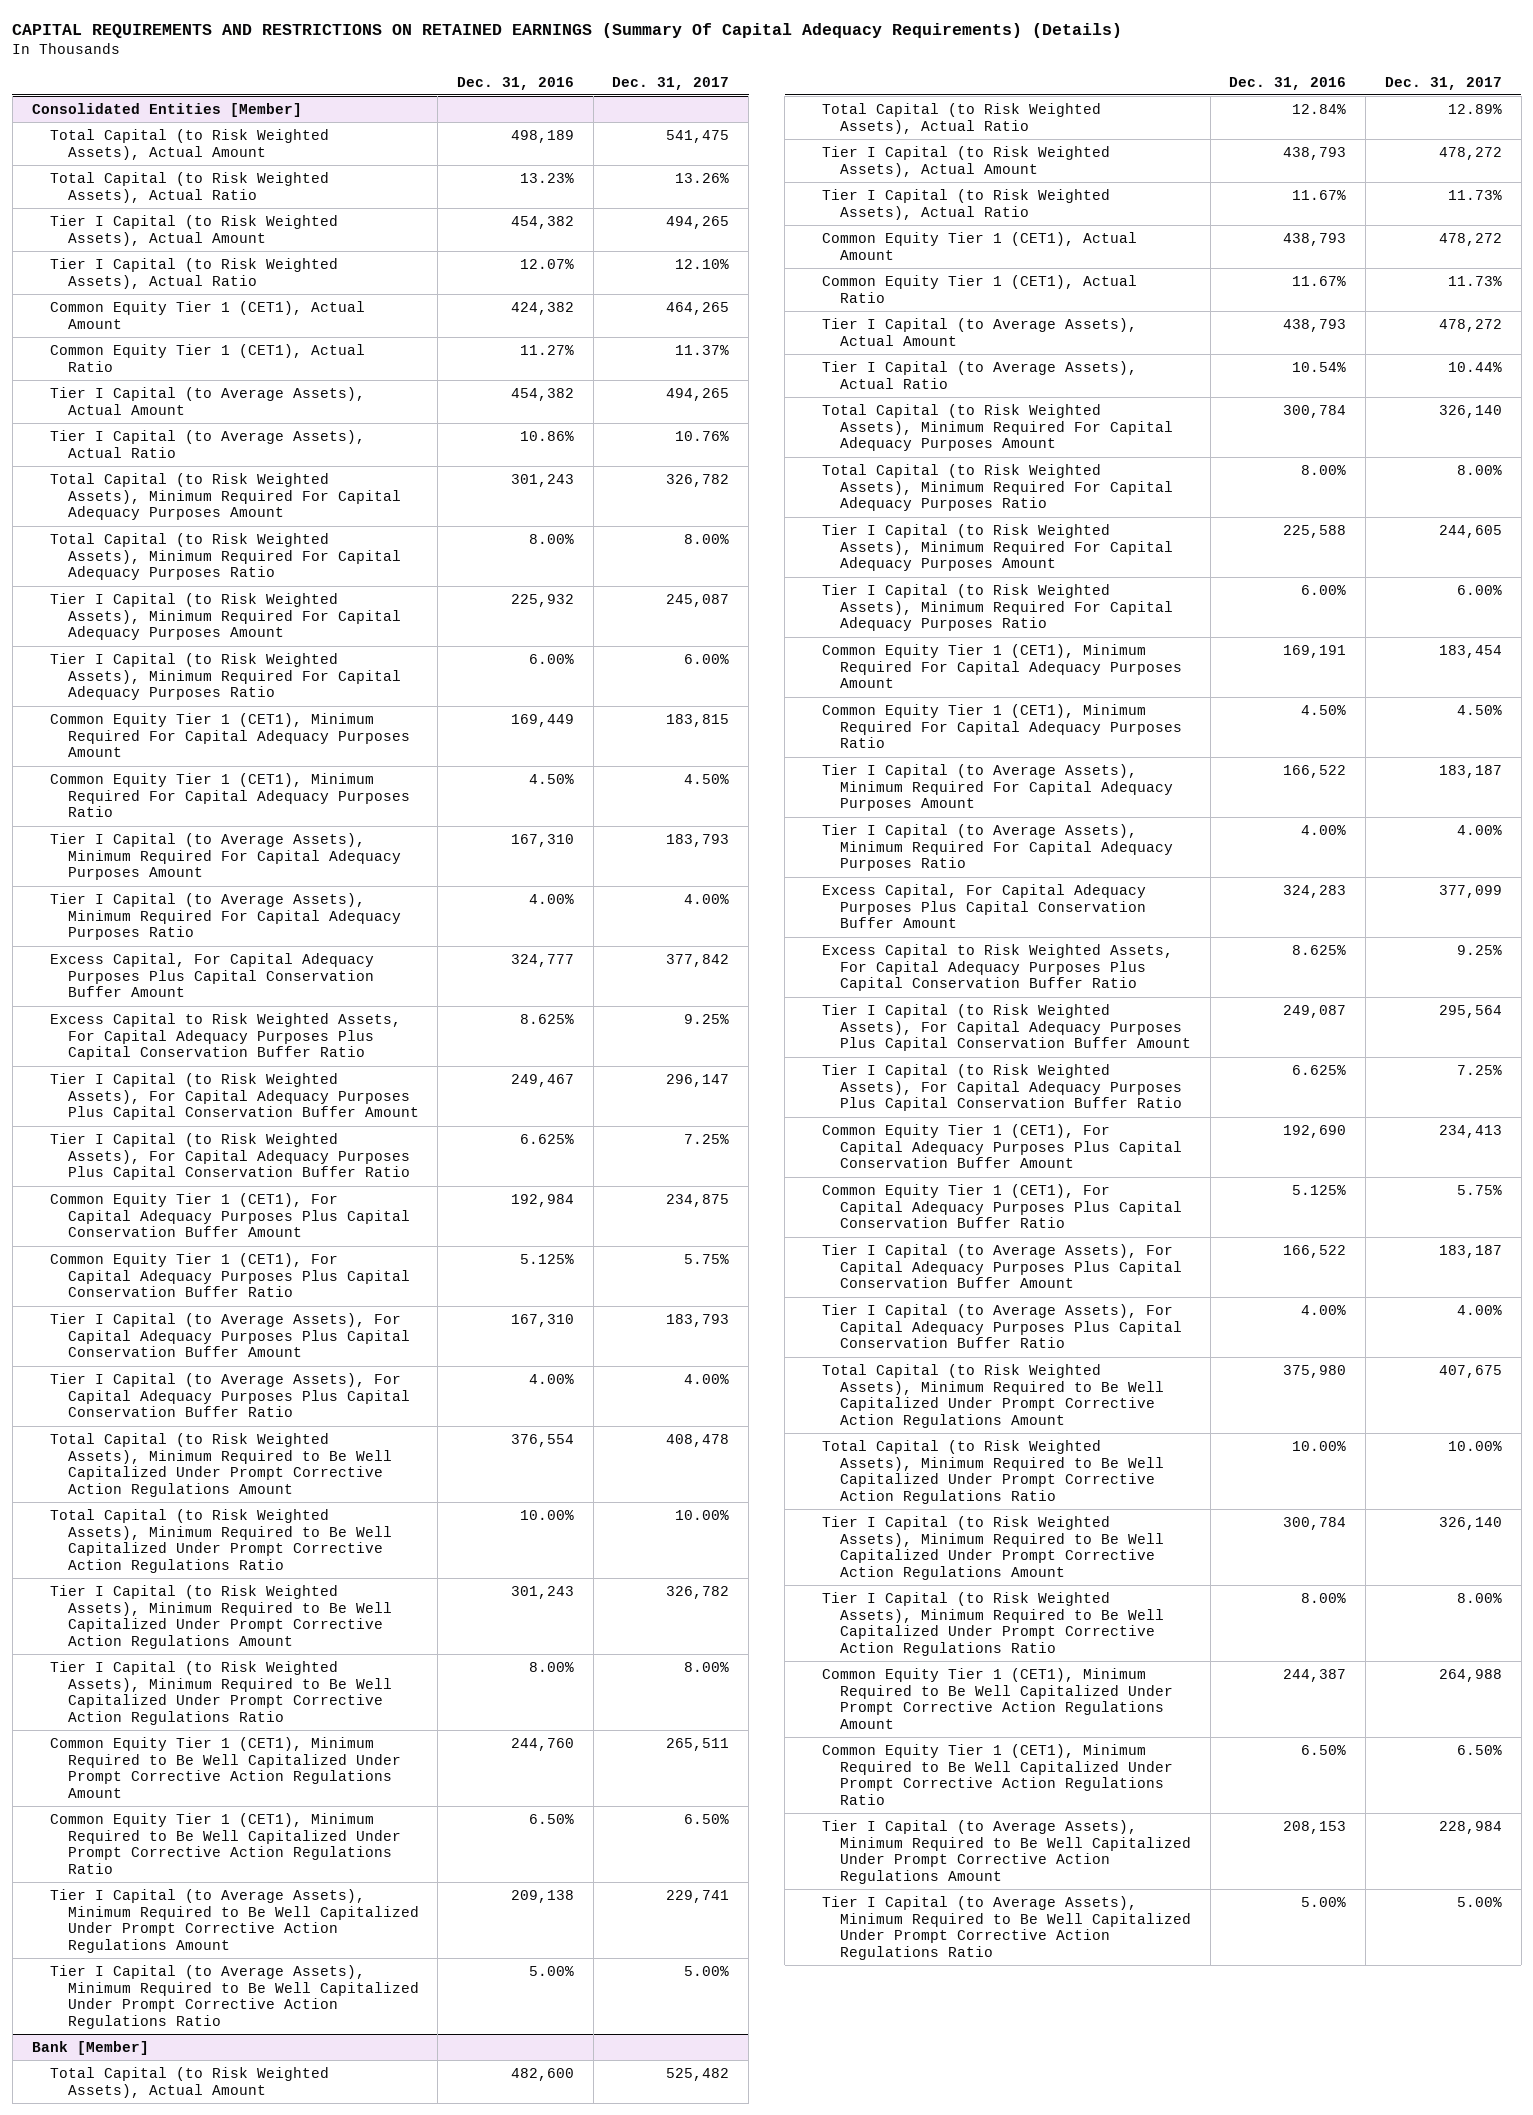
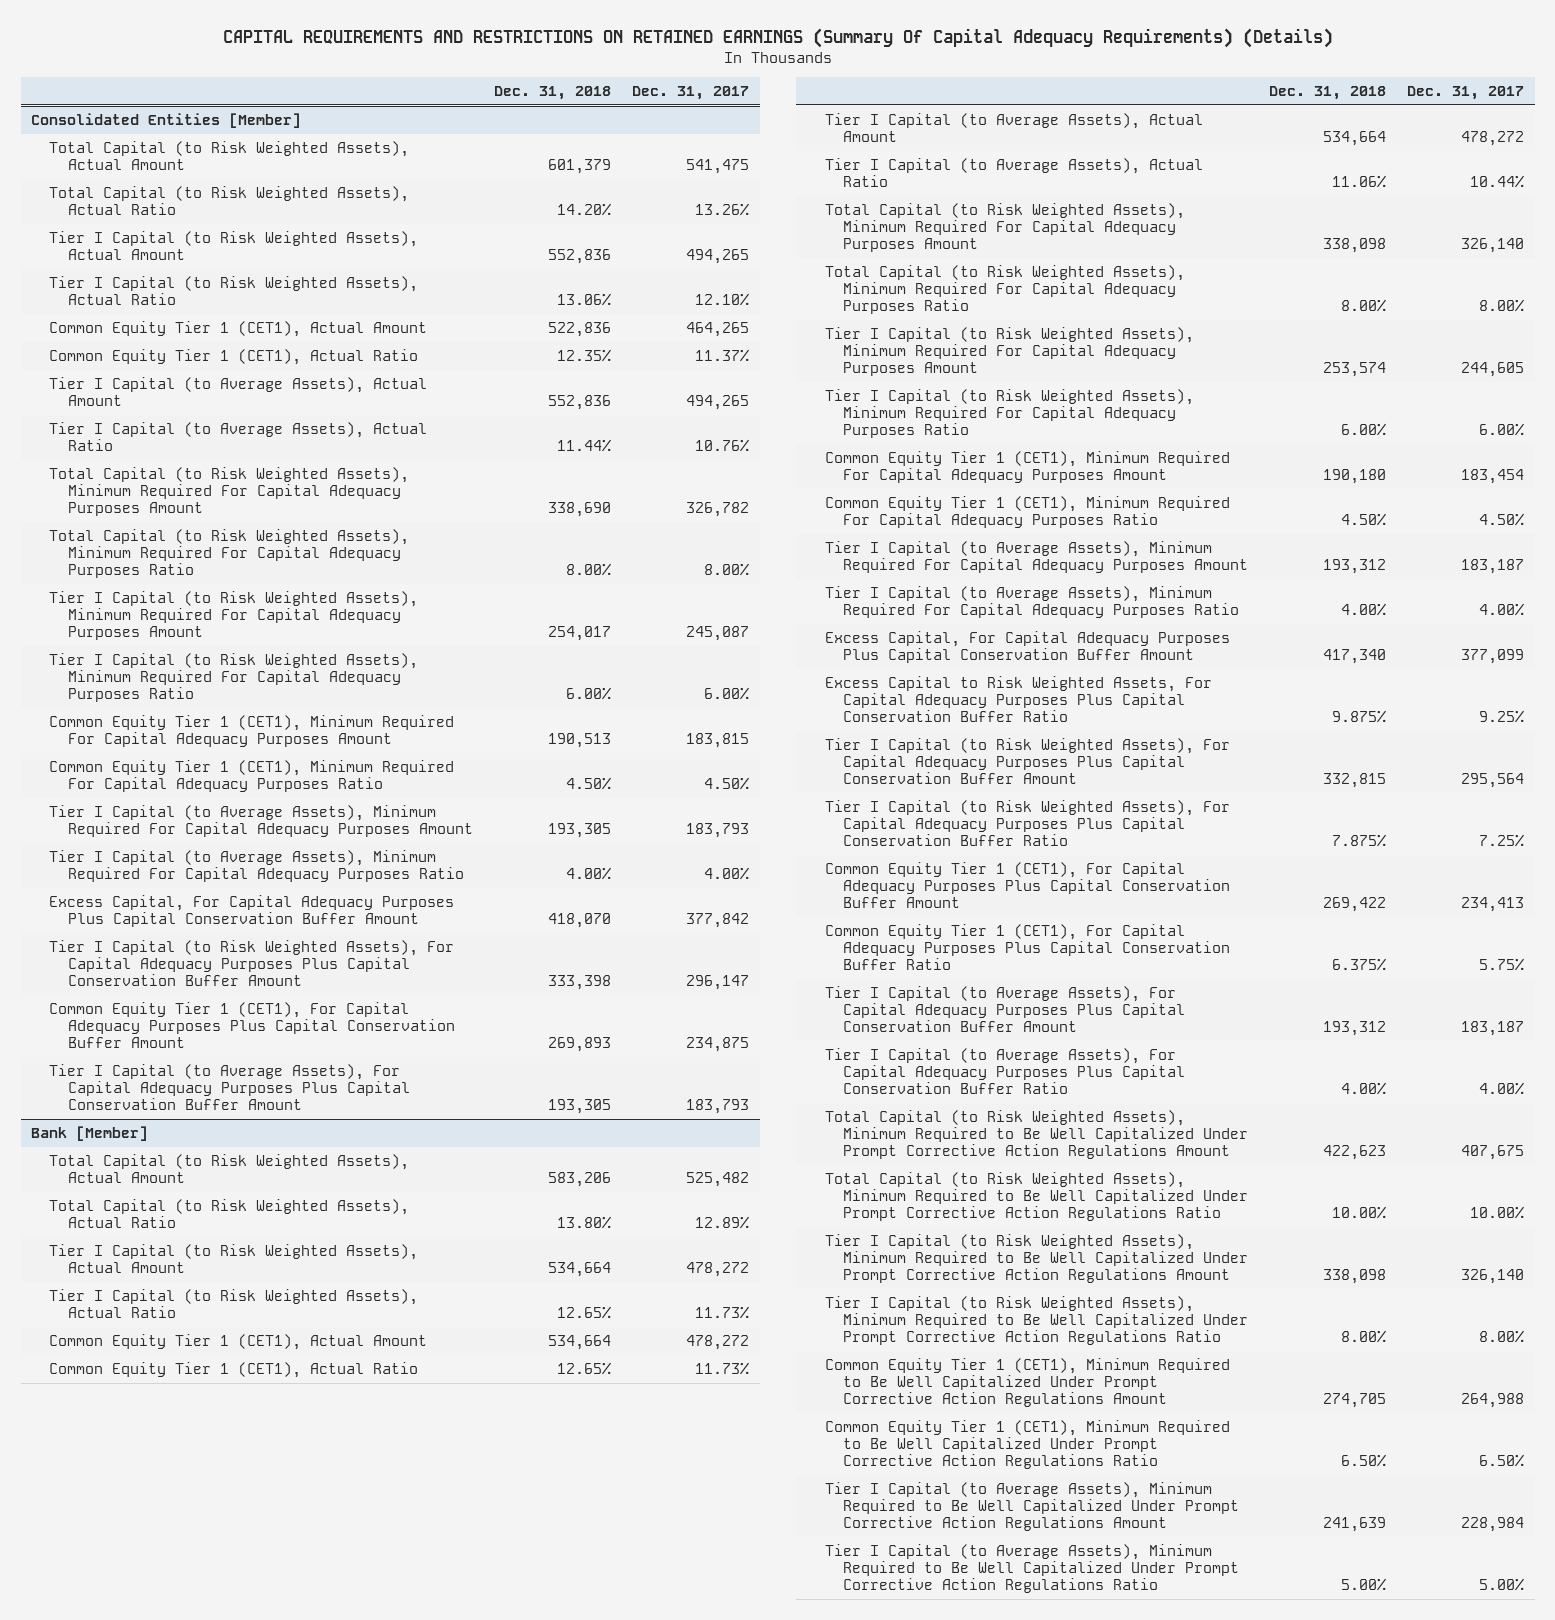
[456,76,574,90] Dec. 31, 2016 -> none
none -> [493,86,611,101] Dec. 31, 2018
[49,1012,401,1061] Excess Capital to Risk Weighted Assets, For Capital Adequacy Purposes Plus Capital Conservation Buffer Ratio -> none
[49,1132,410,1181] Tier I Capital (to Risk Weighted Assets), For Capital Adequacy Purposes Plus Capital Conservation Buffer Ratio -> none
[49,1252,410,1298] Common Equity Tier 1 (CET1), For Capital Adequacy Purposes Plus Capital Conservation Buffer Ratio -> none
[49,1372,410,1418] Tier I Capital (to Average Assets), For Capital Adequacy Purposes Plus Capital Conservation Buffer Ratio -> none
[49,1432,392,1498] Total Capital (to Risk Weighted Assets), Minimum Required to Be Well Capitalized Under Prompt Corrective Action Regulations Amount -> none
[49,1508,392,1574] Total Capital (to Risk Weighted Assets), Minimum Required to Be Well Capitalized Under Prompt Corrective Action Regulations Ratio -> none
[49,1584,392,1650] Tier I Capital (to Risk Weighted Assets), Minimum Required to Be Well Capitalized Under Prompt Corrective Action Regulations Amount -> none
[49,1660,392,1726] Tier I Capital (to Risk Weighted Assets), Minimum Required to Be Well Capitalized Under Prompt Corrective Action Regulations Ratio -> none
[49,1736,401,1799] Common Equity Tier 1 (CET1), Minimum Required to Be Well Capitalized Under Prompt Corrective Action Regulations Amount -> none
[49,1812,401,1875] Common Equity Tier 1 (CET1), Minimum Required to Be Well Capitalized Under Prompt Corrective Action Regulations Ratio -> none
[49,1888,419,1954] Tier I Capital (to Average Assets), Minimum Required to Be Well Capitalized Under Prompt Corrective Action Regulations Amount -> none
[49,1964,419,2030] Tier I Capital (to Average Assets), Minimum Required to Be Well Capitalized Under Prompt Corrective Action Regulations Ratio -> none

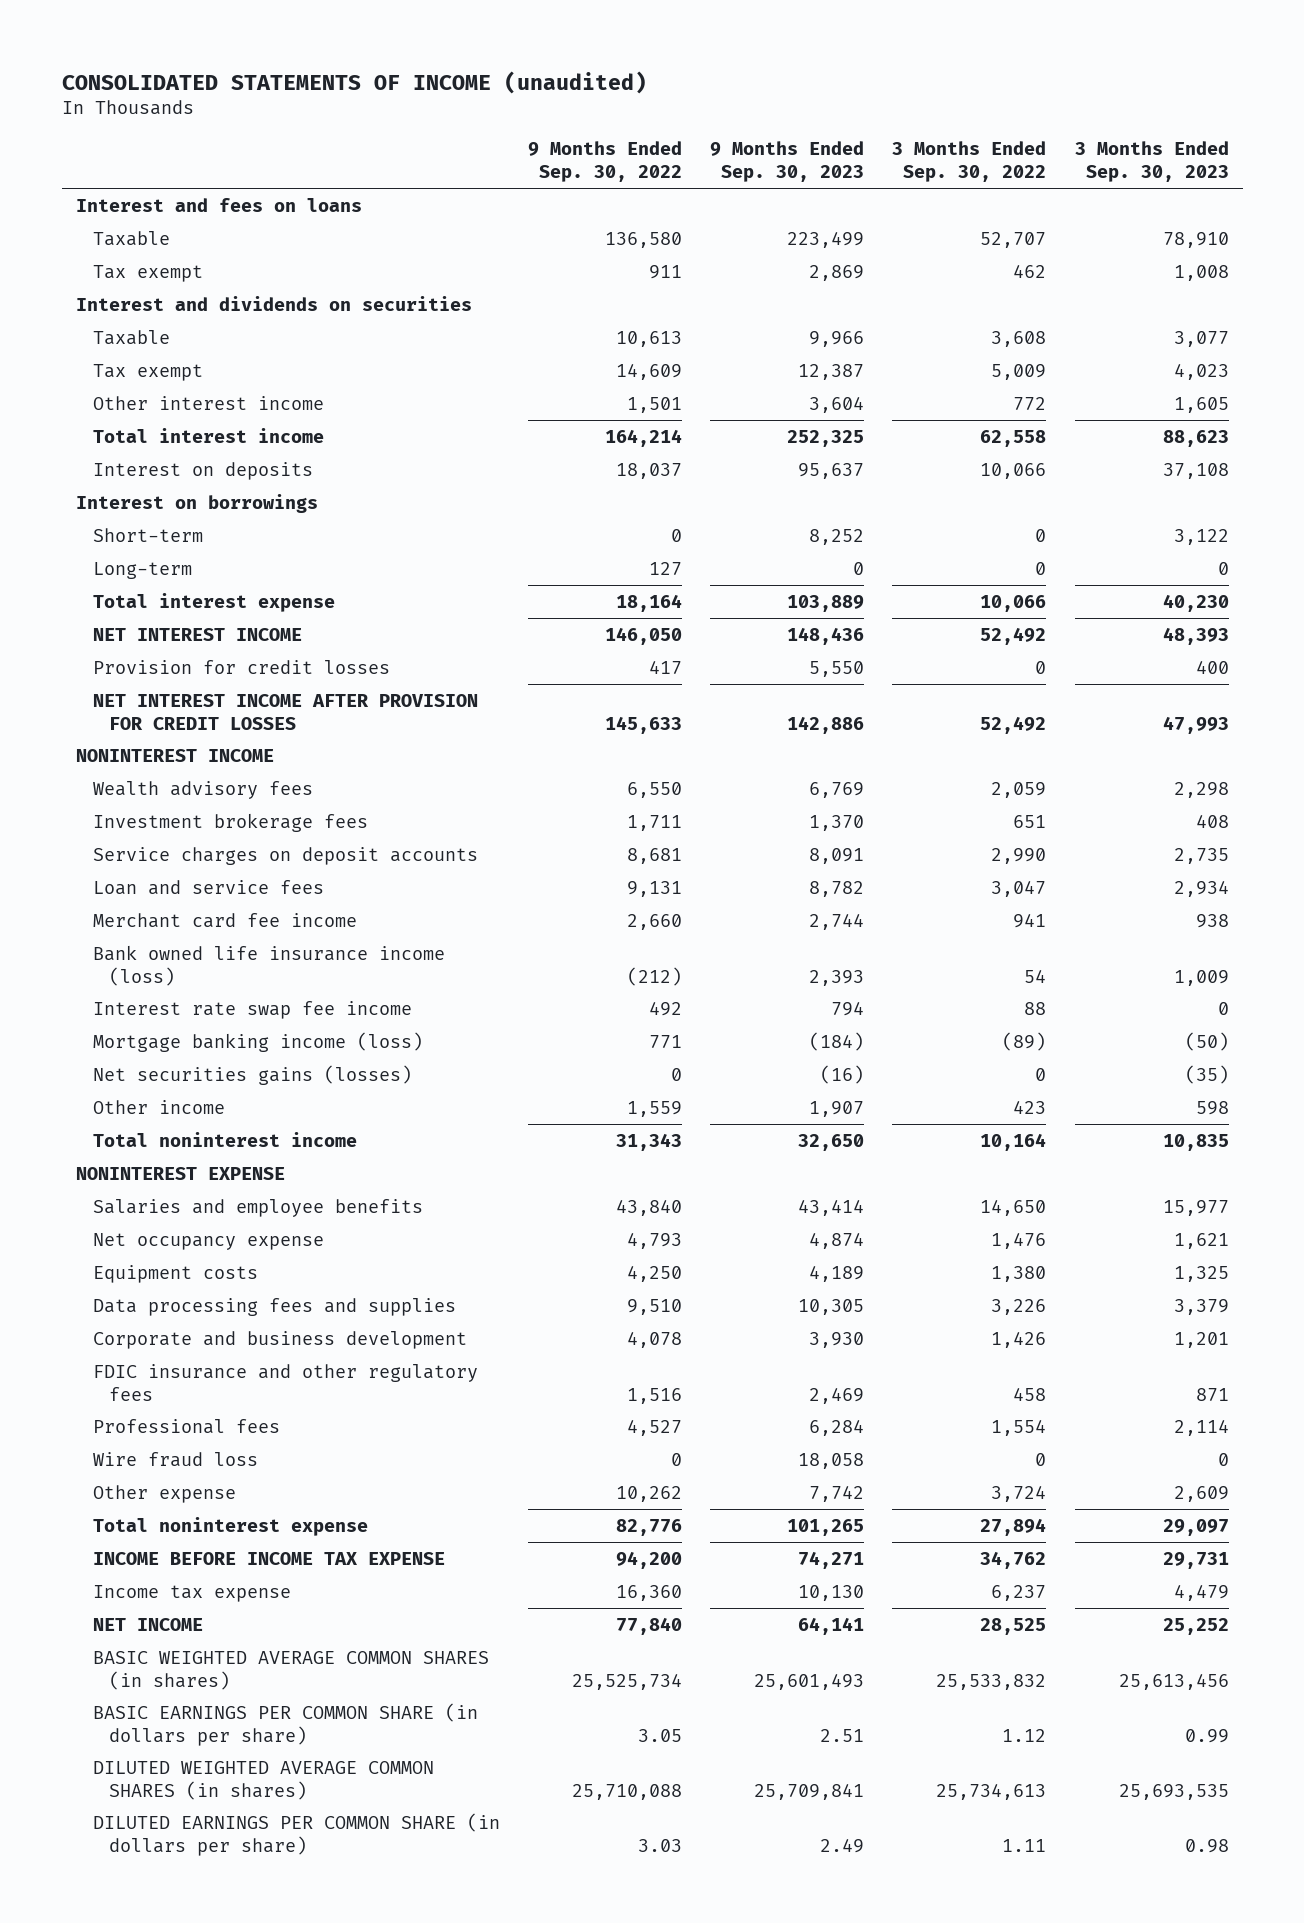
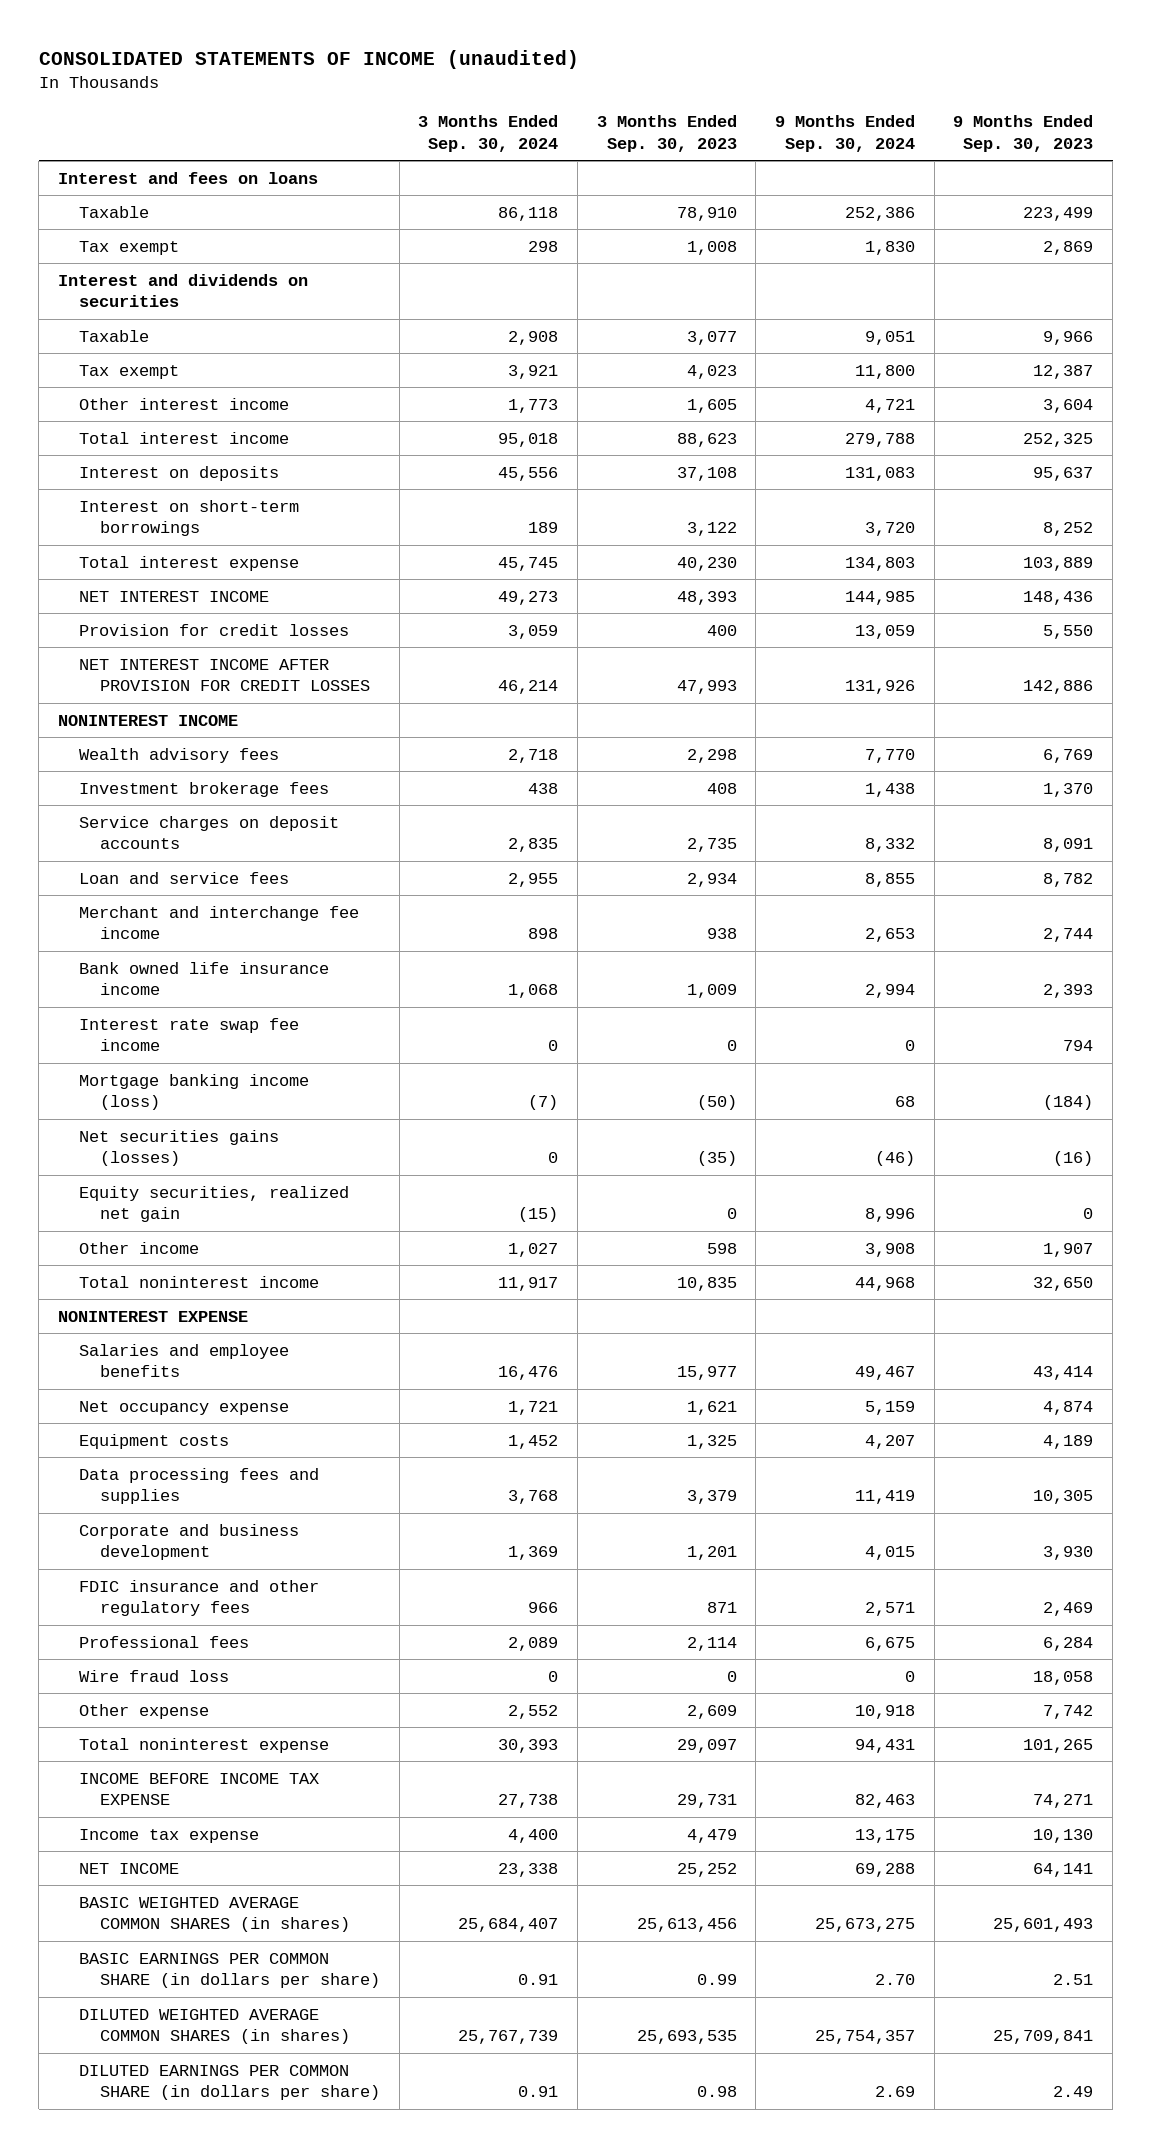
[527,141,682,183] 9 Months Ended Sep. 30, 2022 -> none
[892,141,1047,183] 3 Months Ended Sep. 30, 2022 -> none
none -> [418,115,559,152] 3 Months Ended Sep. 30, 2024
none -> [775,115,916,152] 9 Months Ended Sep. 30, 2024
[75,493,318,513] Interest on borrowings -> none
[92,561,192,579] Long-term -> none
[92,527,203,542] Short-term -> [78,499,299,537] Interest on short-term borrowings
[92,912,357,928] Merchant card fee income -> [78,905,359,940] Merchant and interchange fee income
[92,944,445,986] Bank owned life insurance income (loss) -> [78,961,329,996] Bank owned life insurance income
none -> [78,1185,349,1223] Equity securities, realized net gain

